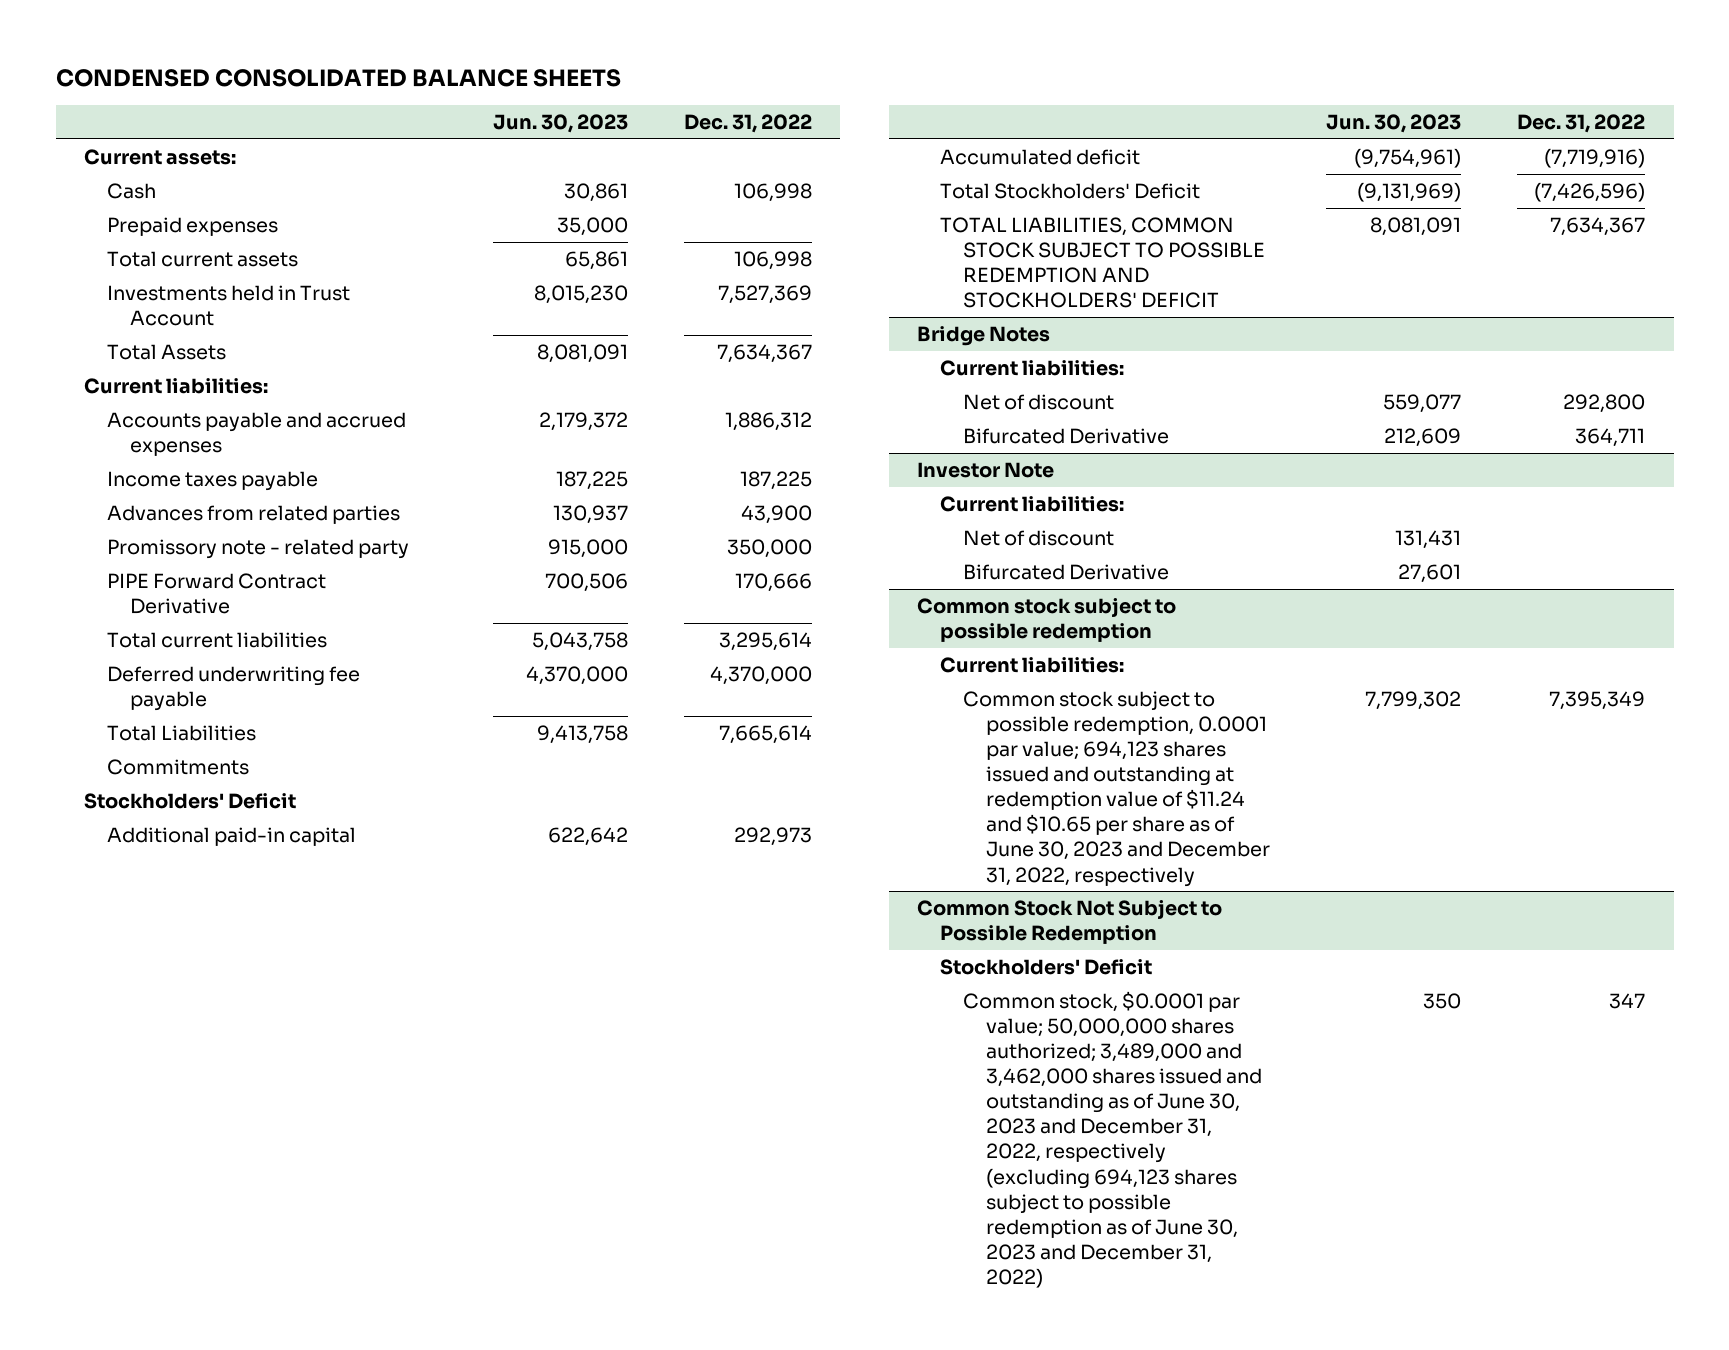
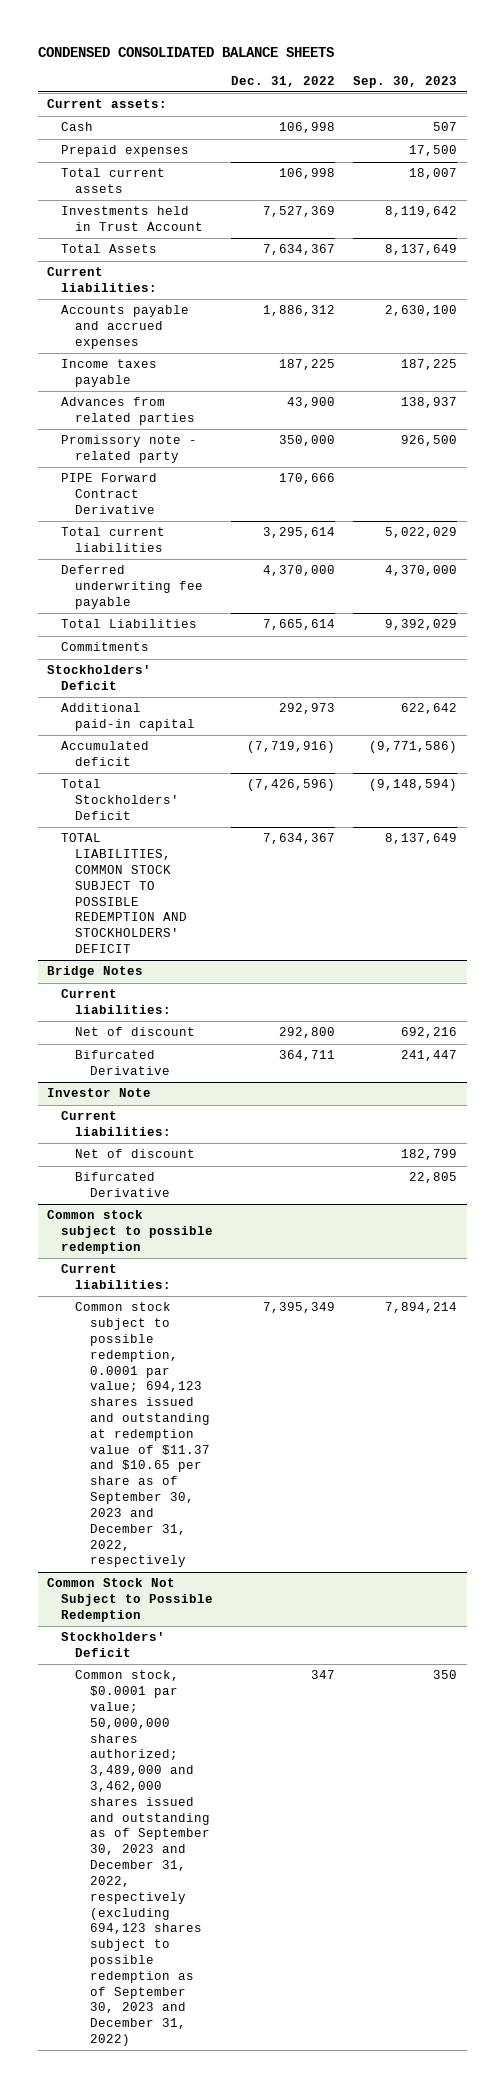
[492,114,628,134] Jun. 30, 2023 -> none
none -> [353,75,458,88] Sep. 30, 2023
[962,690,1270,887] Common stock subject to possible redemption, 0.0001 par value; 694,123 shares issued and outstanding at redemption value of $11.24 and $10.65 per share as of June 30, 2023 and December 31, 2022, respectively -> [75,1302,210,1568] Common stock subject to possible redemption, 0.0001 par value; 694,123 shares issued and outstanding at redemption value of $11.37 and $10.65 per share as of September 30, 2023 and December 31, 2022, respectively
[962,990,1262,1288] Common stock, $0.0001 par value; 50,000,000 shares authorized; 3,489,000 and 3,462,000 shares issued and outstanding as of June 30, 2023 and December 31, 2022, respectively (excluding 694,123 shares subject to possible redemption as of June 30, 2023 and December 31, 2022) -> [75,1670,210,2047] Common stock, $0.0001 par value; 50,000,000 shares authorized; 3,489,000 and 3,462,000 shares issued and outstanding as of September 30, 2023 and December 31, 2022, respectively (excluding 694,123 shares subject to possible redemption as of September 30, 2023 and December 31, 2022)

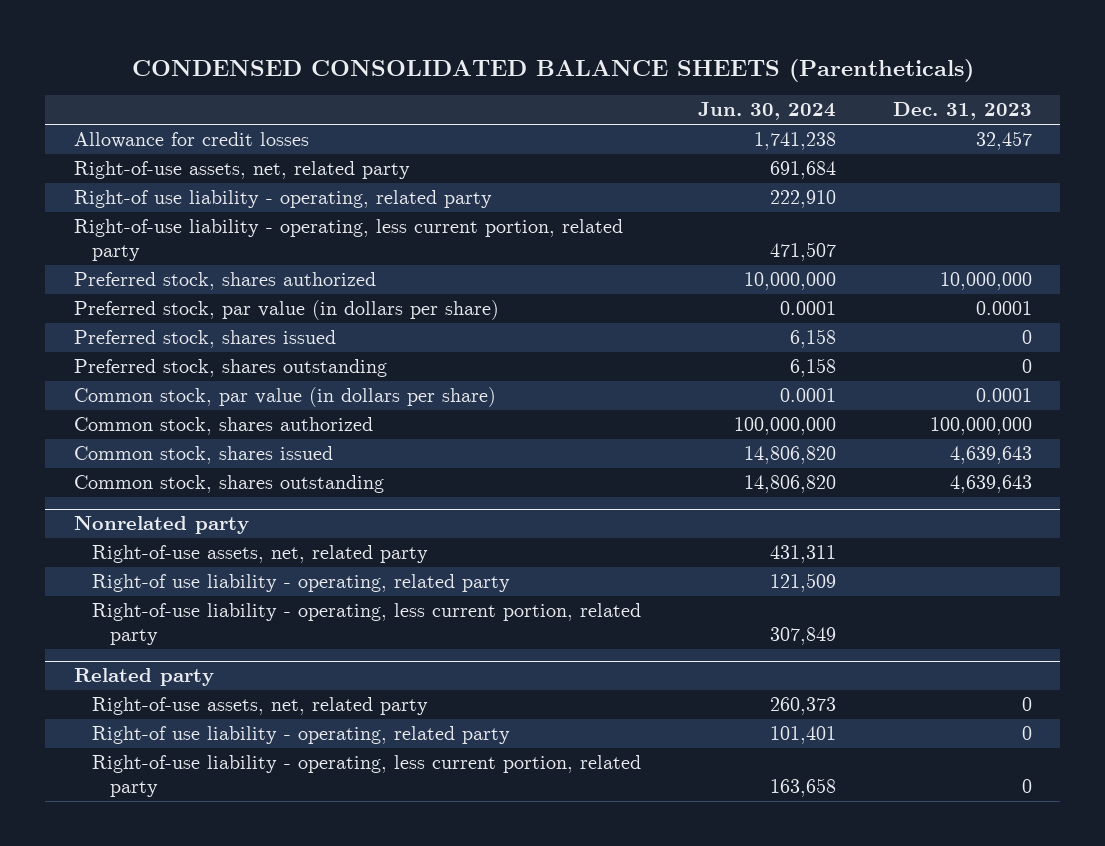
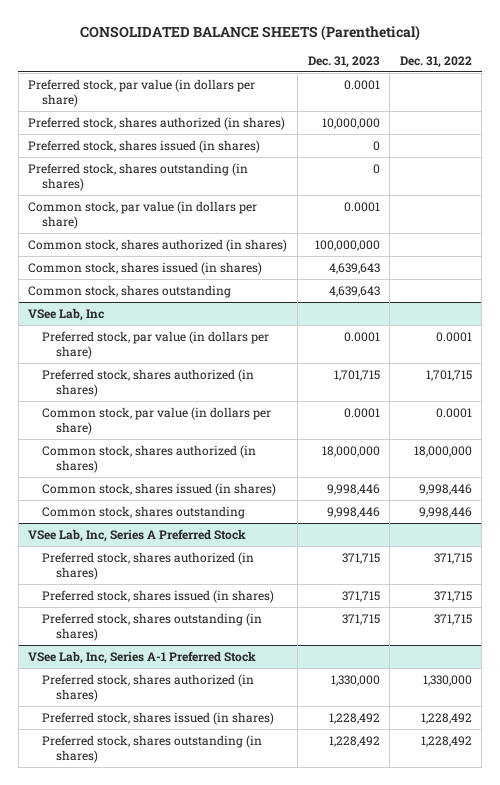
[131,58,974,82] CONDENSED CONSOLIDATED BALANCE SHEETS (Parentheticals) -> [80,25,421,42] CONSOLIDATED BALANCE SHEETS (Parenthetical)
[697,102,836,121] Jun. 30, 2024 -> none
none -> [399,55,472,68] Dec. 31, 2022
[73,132,309,149] Allowance for credit losses -> none
[73,161,410,180] Right-of-use assets, net, related party -> none
[73,190,492,209] Right-of use liability - operating, related party -> none
[73,219,623,262] Right-of-use liability - operating, less current portion, related party -> none
[73,272,376,291] Preferred stock, shares authorized -> none
none -> [28,116,286,130] Preferred stock, shares authorized (in shares)
[73,330,336,349] Preferred stock, shares issued -> [28,139,261,153] Preferred stock, shares issued (in shares)
[73,359,387,378] Preferred stock, shares outstanding -> [28,162,249,191] Preferred stock, shares outstanding (in shares)
[73,417,373,436] Common stock, shares authorized -> [28,238,288,252] Common stock, shares authorized (in shares)
[73,446,333,465] Common stock, shares issued -> [28,261,263,275] Common stock, shares issued (in shares)
[73,516,249,535] Nonrelated party -> none
[91,545,428,564] Right-of-use assets, net, related party -> none
[91,574,510,593] Right-of use liability - operating, related party -> none
[91,603,641,646] Right-of-use liability - operating, less current portion, related party -> none
[73,668,214,687] Related party -> none
[91,697,428,716] Right-of-use assets, net, related party -> none
[91,726,510,745] Right-of use liability - operating, related party -> none
[91,755,641,798] Right-of-use liability - operating, less current portion, related party -> none
none -> [28,307,105,321] VSee Lab, Inc
none -> [42,330,270,359] Preferred stock, par value (in dollars per share)
none -> [42,368,255,397] Preferred stock, shares authorized (in shares)
none -> [42,406,272,435] Common stock, par value (in dollars per share)
none -> [42,444,257,473] Common stock, shares authorized (in shares)
none -> [42,482,277,496] Common stock, shares issued (in shares)
none -> [42,505,246,519] Common stock, shares outstanding
none -> [28,528,247,542] VSee Lab, Inc, Series A Preferred Stock
none -> [42,551,255,580] Preferred stock, shares authorized (in shares)
none -> [42,589,275,603] Preferred stock, shares issued (in shares)
none -> [42,612,263,641] Preferred stock, shares outstanding (in shares)
none -> [28,650,257,664] VSee Lab, Inc, Series A-1 Preferred Stock
none -> [42,673,255,702] Preferred stock, shares authorized (in shares)
none -> [42,711,275,725] Preferred stock, shares issued (in shares)
none -> [42,734,263,763] Preferred stock, shares outstanding (in shares)

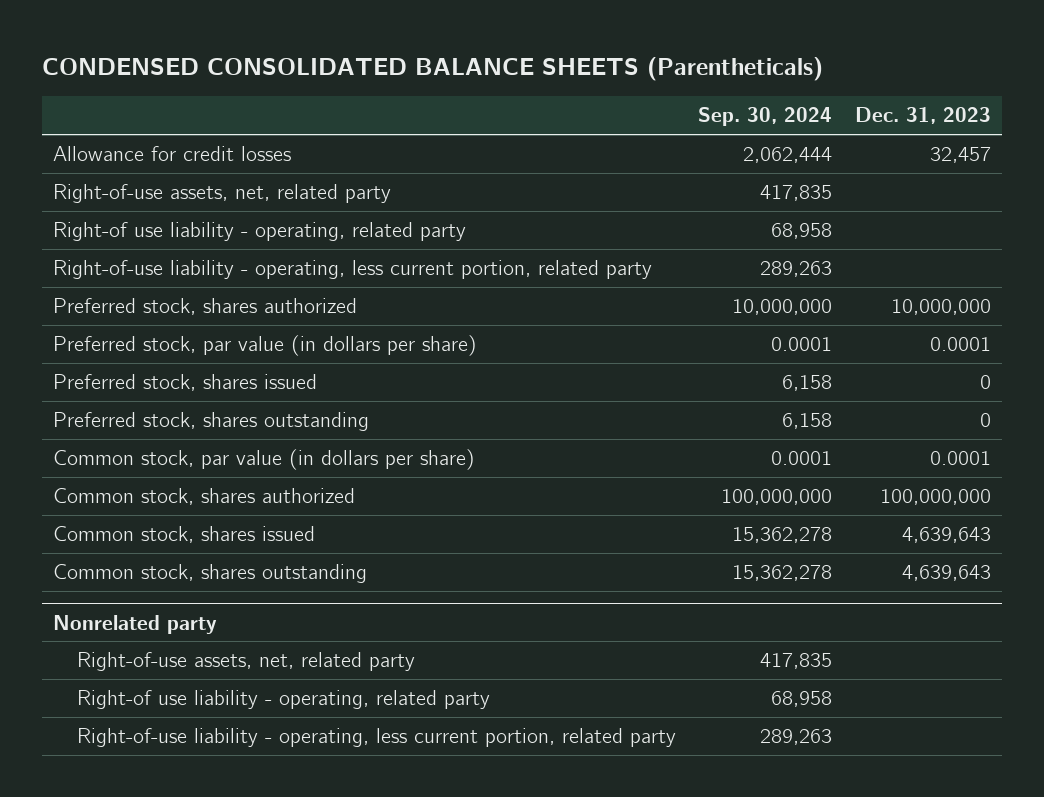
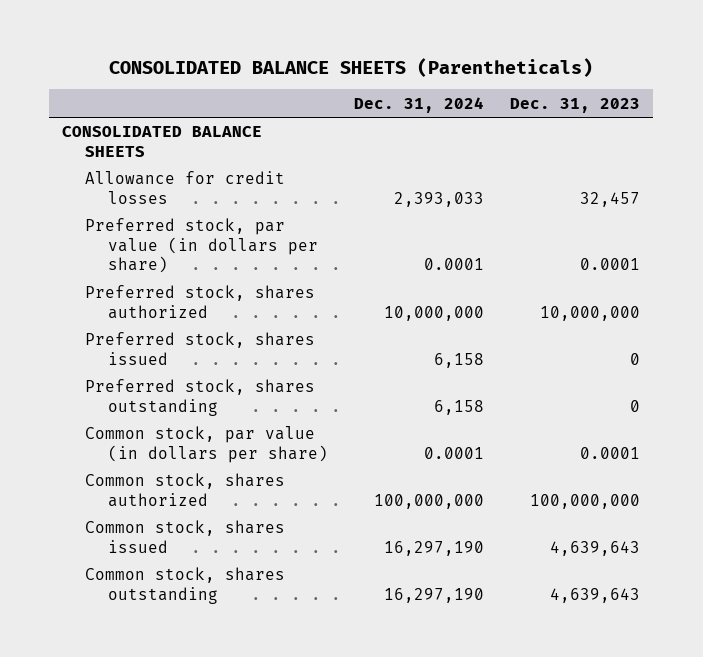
[42,56,824,81] CONDENSED CONSOLIDATED BALANCE SHEETS (Parentheticals) -> [109,57,594,77] CONSOLIDATED BALANCE SHEETS (Parentheticals)
[698,107,833,127] Sep. 30, 2024 -> none
none -> [353,96,484,113] Dec. 31, 2024
none -> [62,126,263,157] CONSOLIDATED BALANCE SHEETS
[53,184,392,204] Right-of-use assets, net, related party -> none
[53,222,467,242] Right-of use liability - operating, related party -> none
[53,260,653,280] Right-of-use liability - operating, less current portion, related party -> none
[53,298,358,316] Preferred stock, shares authorized -> [85,285,316,319] Preferred stock, shares authorized
[53,614,218,634] Nonrelated party -> none
[77,652,416,672] Right-of-use assets, net, related party -> none
[77,690,491,710] Right-of use liability - operating, related party -> none
[77,728,677,748] Right-of-use liability - operating, less current portion, related party -> none

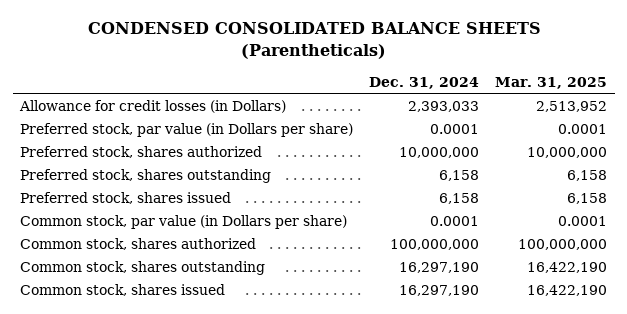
[109,57,594,77] CONSOLIDATED BALANCE SHEETS (Parentheticals) -> [87,22,541,60] CONDENSED CONSOLIDATED BALANCE SHEETS (Parentheticals)
[510,97,641,113] Dec. 31, 2023 -> none
none -> [494,76,607,89] Mar. 31, 2025
[62,126,263,157] CONSOLIDATED BALANCE SHEETS -> none
[85,171,286,204] Allowance for credit losses -> [19,99,287,113] Allowance for credit losses (in Dollars)
[85,218,318,274] Preferred stock, par value (in dollars per share) -> [20,122,354,137] Preferred stock, par value (in Dollars per share)
[85,332,316,365] Preferred stock, shares issued -> [20,191,232,204] Preferred stock, shares issued
[85,426,328,463] Common stock, par value (in dollars per share) -> [20,214,348,229] Common stock, par value (in Dollars per share)
[85,520,286,553] Common stock, shares issued -> [20,283,226,296] Common stock, shares issued

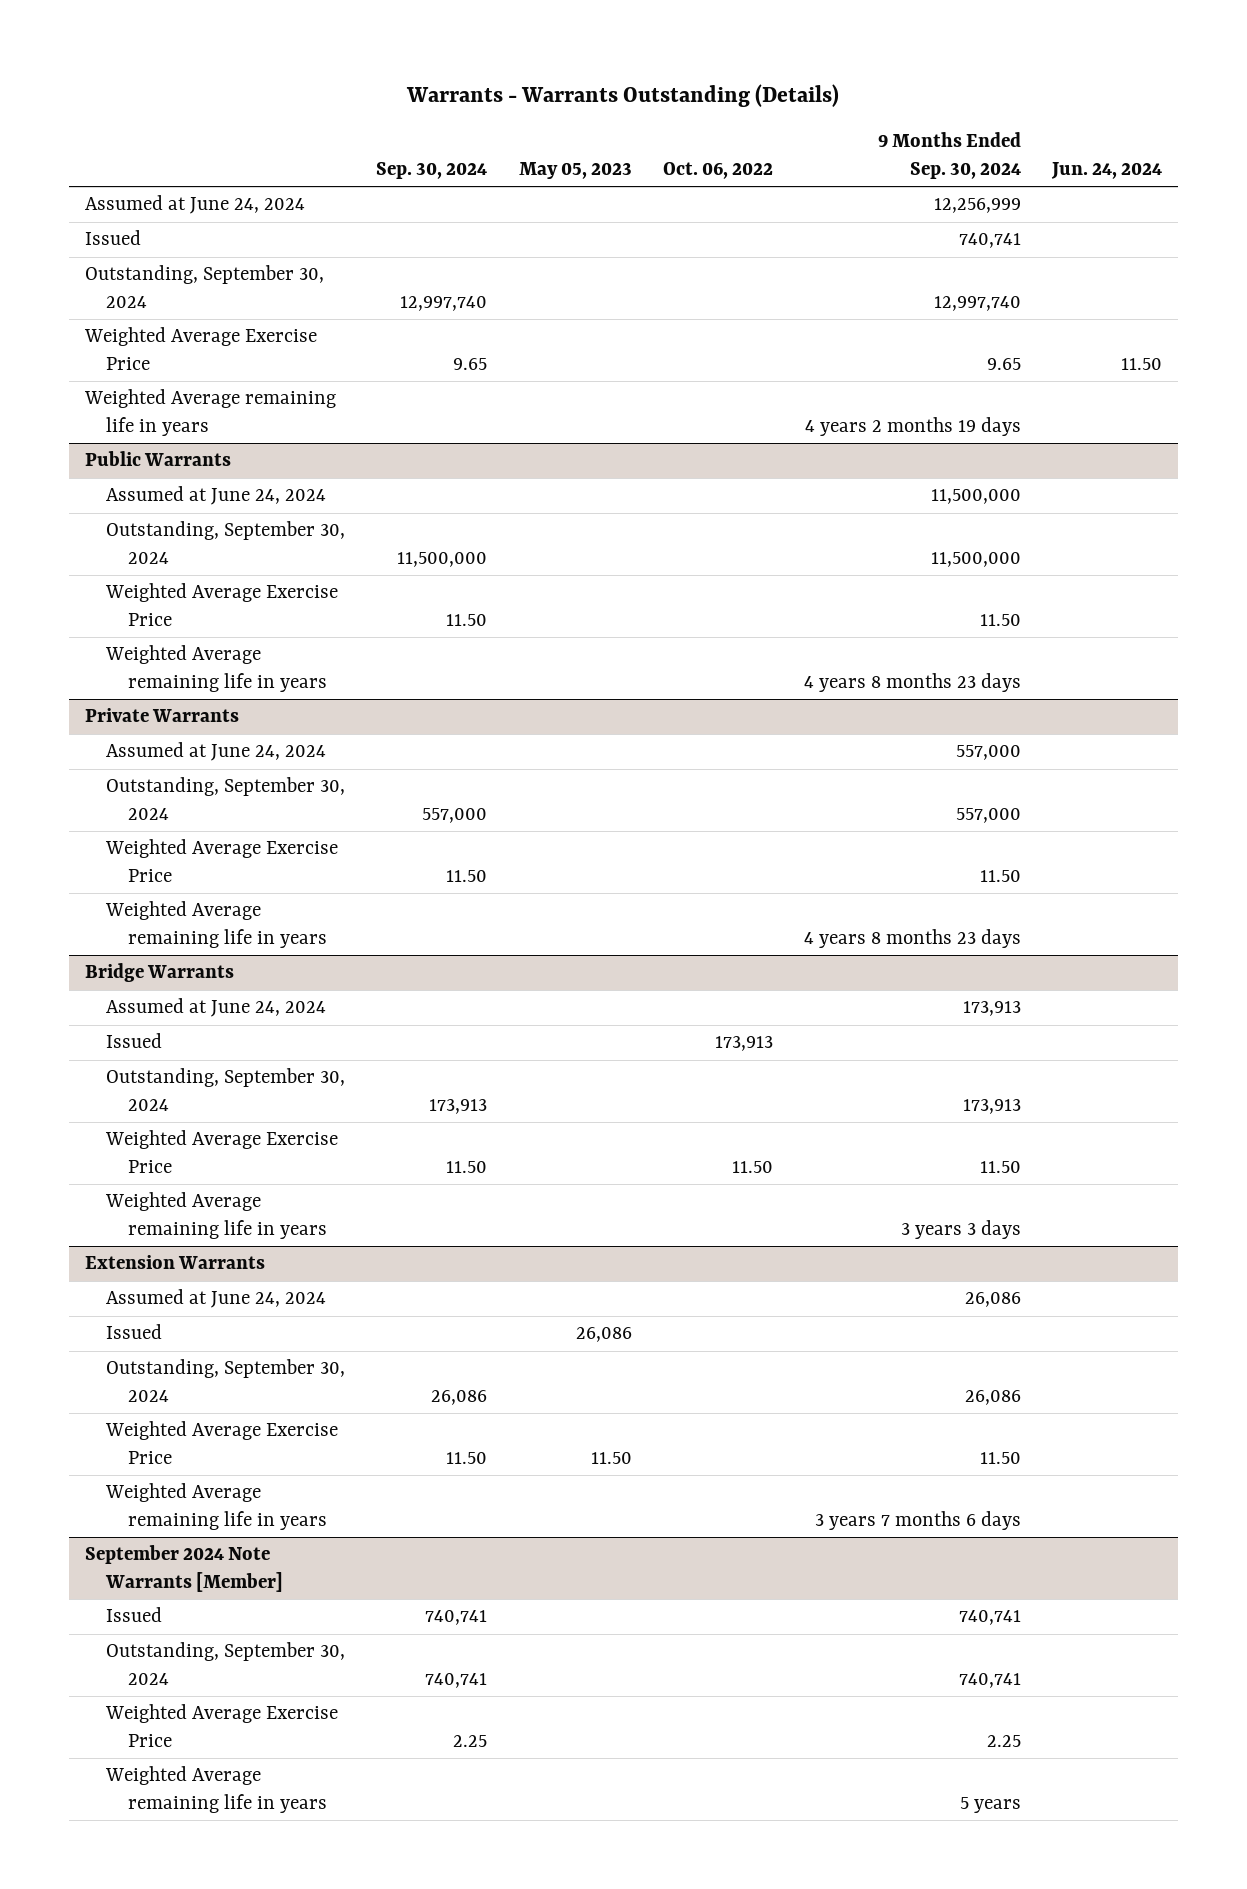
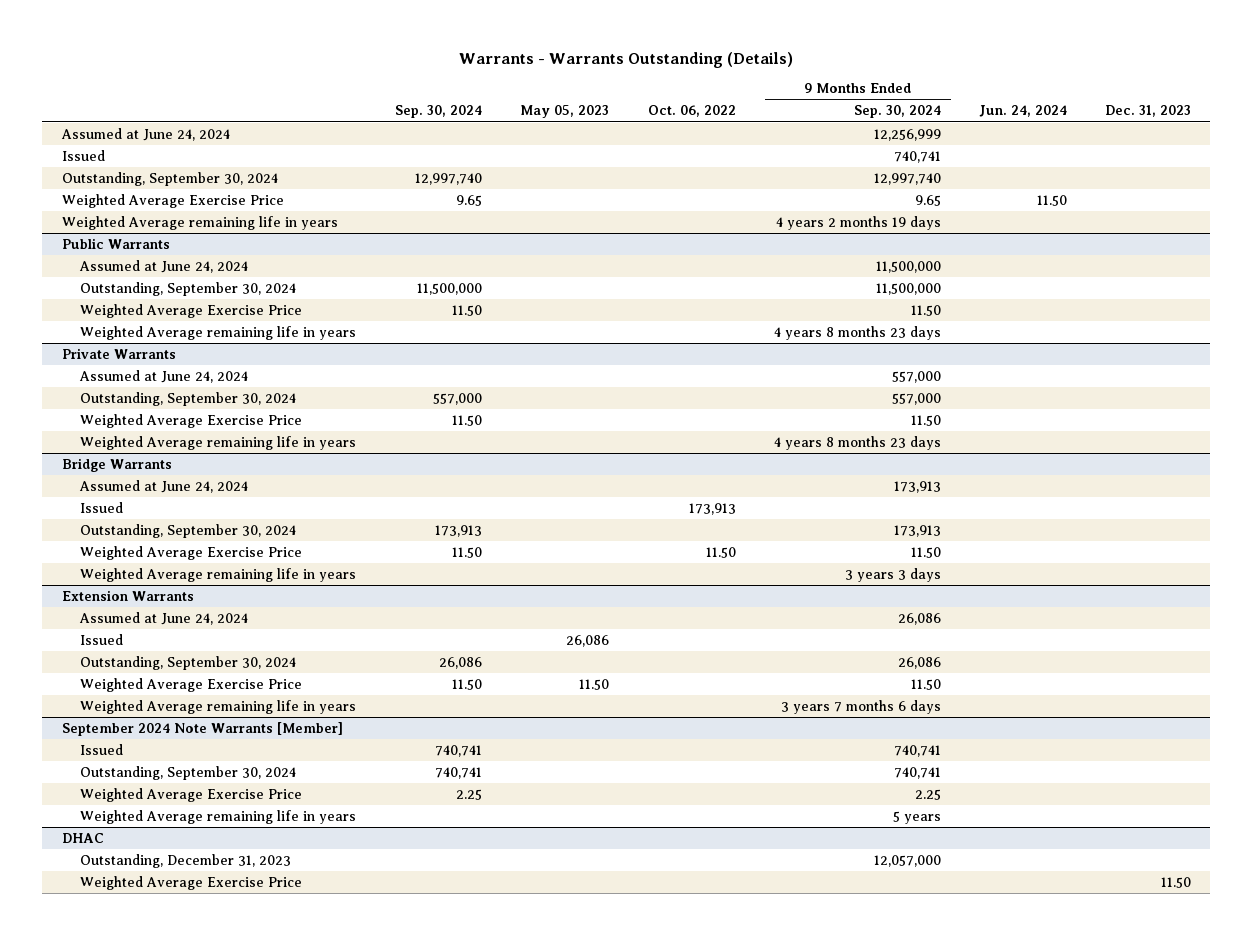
none -> [1105,105,1192,118] Dec. 31, 2023
none -> [61,832,104,843] DHAC
none -> [80,853,292,868] Outstanding, December 31, 2023
none -> [80,875,303,890] Weighted Average Exercise Price

